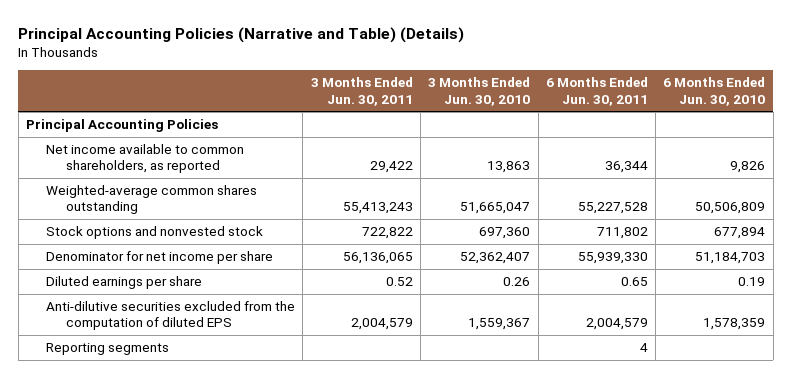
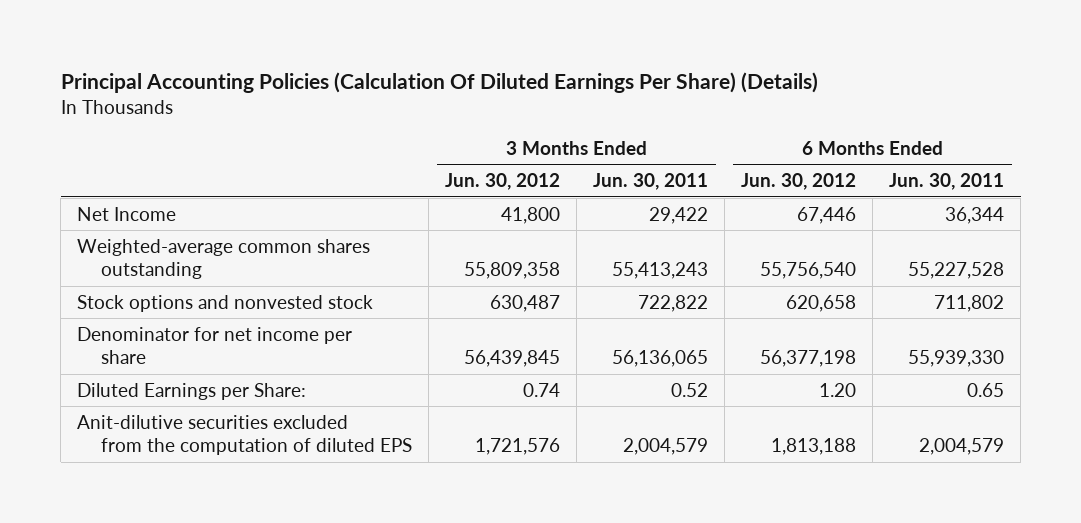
[18,26,465,43] Principal Accounting Policies (Narrative and Table) (Details) -> [60,72,818,94] Principal Accounting Policies (Calculation Of Diluted Earnings Per Share) (Details)
[428,77,531,106] 3 Months Ended Jun. 30, 2010 -> none
[663,77,766,106] 6 Months Ended Jun. 30, 2010 -> none
none -> [445,173,561,191] Jun. 30, 2012
none -> [741,173,857,191] Jun. 30, 2012
[25,119,218,133] Principal Accounting Policies -> none
[45,144,244,174] Net income available to common shareholders, as reported -> [76,206,176,221] Net Income
[45,343,169,356] Reporting segments -> none
[45,276,202,290] Diluted earnings per share -> [76,382,306,400] Diluted Earnings per Share:
[45,301,295,331] Anti-dilutive securities excluded from the computation of diluted EPS -> [76,414,413,456] Anit-dilutive securities excluded from the computation of diluted EPS

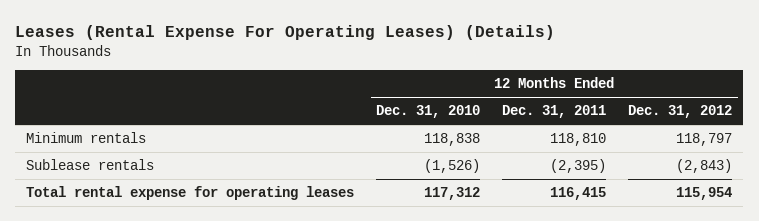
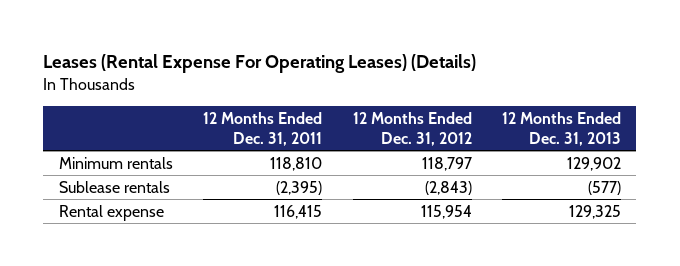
[376,105,481,119] Dec. 31, 2010 -> none
none -> [502,111,622,146] 12 Months Ended Dec. 31, 2013
[26,186,355,201] Total rental expense for operating leases -> [58,204,164,221] Rental expense

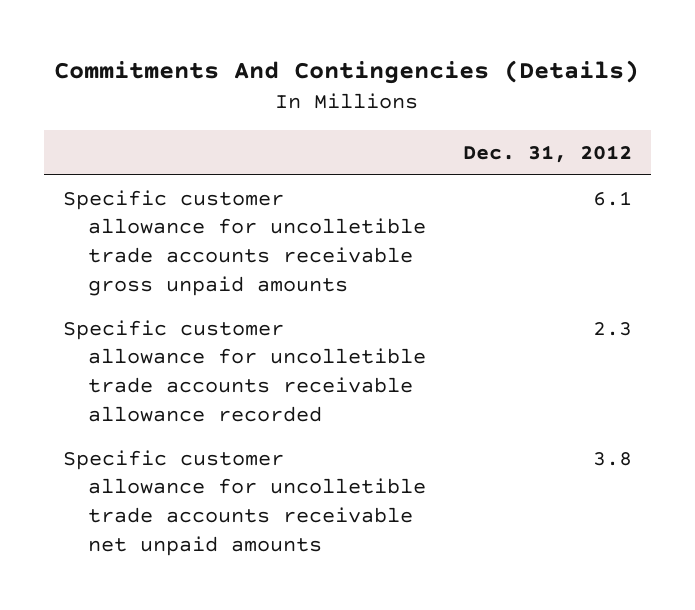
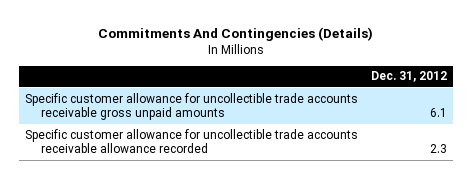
[62,449,426,556] Specific customer allowance for uncolletible trade accounts receivable net unpaid amounts -> none
[62,189,426,296] Specific customer allowance for uncolletible trade accounts receivable gross unpaid amounts -> [25,92,359,121] Specific customer allowance for uncollectible trade accounts receivable gross unpaid amounts
[62,319,426,422] Specific customer allowance for uncolletible trade accounts receivable allowance recorded -> [25,128,359,154] Specific customer allowance for uncollectible trade accounts receivable allowance recorded

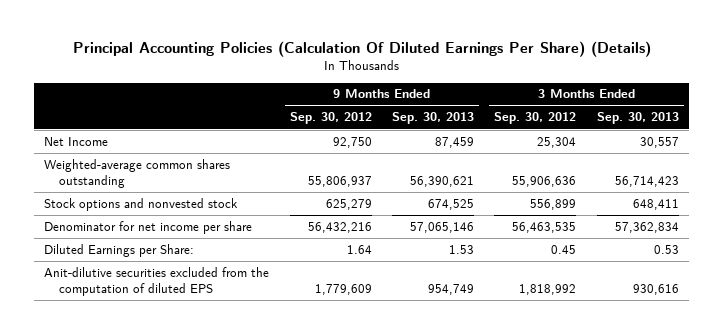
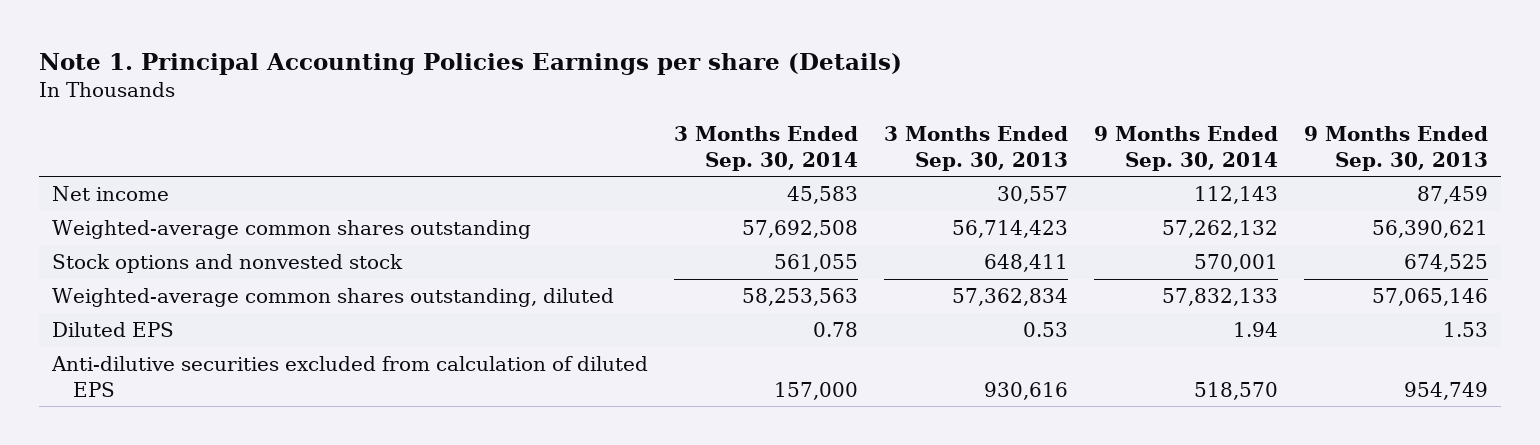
[72,41,651,58] Principal Accounting Policies (Calculation Of Diluted Earnings Per Share) (Details) -> [38,52,902,75] Note 1. Principal Accounting Policies Earnings per share (Details)
[289,112,372,125] Sep. 30, 2012 -> none
[494,112,577,125] Sep. 30, 2012 -> none
none -> [673,125,858,171] 3 Months Ended Sep. 30, 2014
none -> [1093,125,1278,171] 9 Months Ended Sep. 30, 2014
[44,136,109,146] Net Income -> [51,186,169,202] Net income
[44,220,253,234] Denominator for net income per share -> [51,288,614,308] Weighted-average common shares outstanding, diluted
[44,243,195,257] Diluted Earnings per Share: -> [51,322,174,338] Diluted EPS
[44,266,270,296] Anit-dilutive securities excluded from the computation of diluted EPS -> [50,356,648,397] Anti-dilutive securities excluded from calculation of diluted EPS

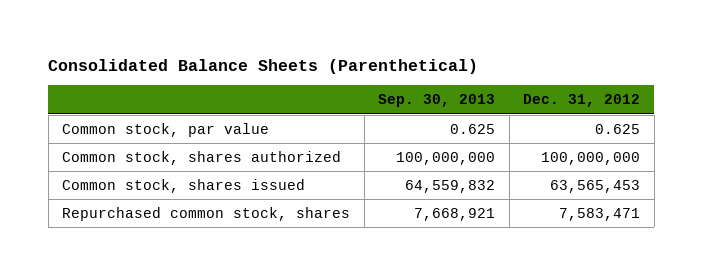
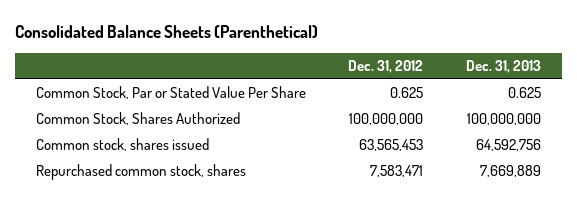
[378,94,496,108] Sep. 30, 2013 -> none
none -> [465,60,541,74] Dec. 31, 2013
[62,122,270,137] Common stock, par value -> [35,86,306,100] Common Stock, Par or Stated Value Per Share
[62,150,342,165] Common stock, shares authorized -> [35,112,240,126] Common Stock, Shares Authorized

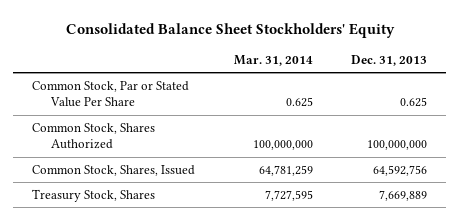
[14,24,318,38] Consolidated Balance Sheets (Parenthetical) -> [65,22,395,38] Consolidated Balance Sheet Stockholders' Equity
[348,60,424,74] Dec. 31, 2012 -> none
none -> [233,54,313,66] Mar. 31, 2014
[35,138,209,152] Common stock, shares issued -> [32,164,196,176] Common Stock, Shares, Issued
[35,164,246,181] Repurchased common stock, shares -> [32,188,156,202] Treasury Stock, Shares

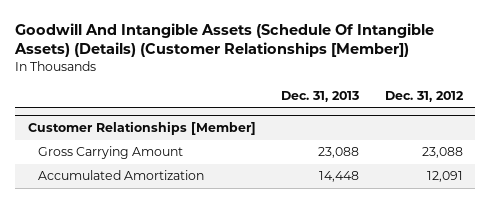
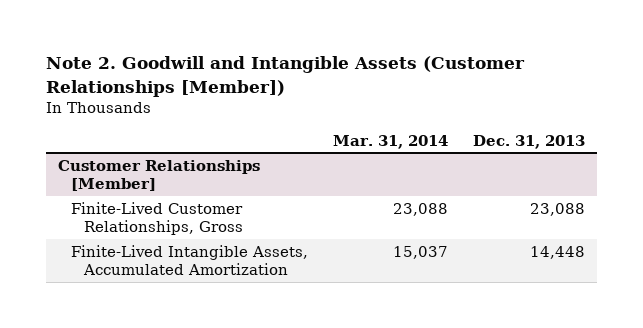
[14,22,435,58] Goodwill And Intangible Assets (Schedule Of Intangible Assets) (Details) (Customer Relationships [Member]) -> [46,56,526,97] Note 2. Goodwill and Intangible Assets (Customer Relationships [Member])
[384,90,464,102] Dec. 31, 2012 -> none
none -> [332,134,448,149] Mar. 31, 2014
[38,146,184,160] Gross Carrying Amount -> [70,201,243,236] Finite-Lived Customer Relationships, Gross
[38,170,205,181] Accumulated Amortization -> [70,244,308,276] Finite-Lived Intangible Assets, Accumulated Amortization

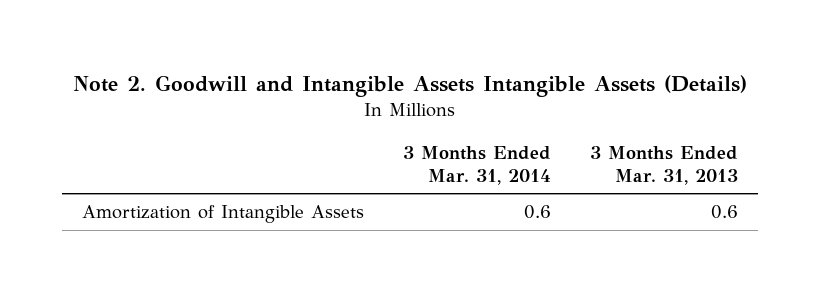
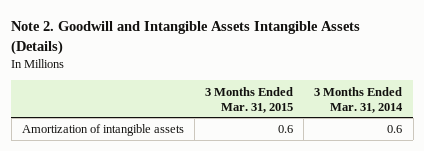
[590,146,739,185] 3 Months Ended Mar. 31, 2013 -> none
none -> [205,86,294,113] 3 Months Ended Mar. 31, 2015
[81,205,364,224] Amortization of Intangible Assets -> [21,124,184,137] Amortization of intangible assets

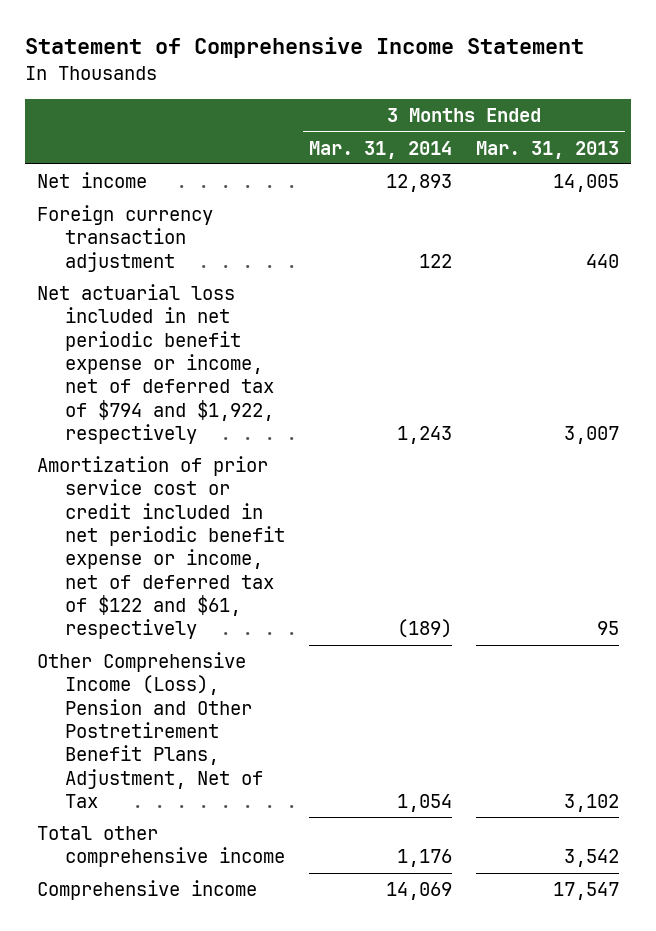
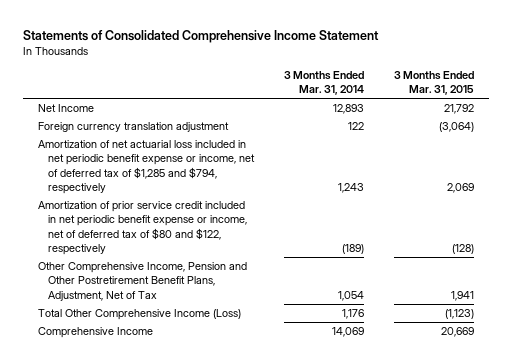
[24,37,584,59] Statement of Comprehensive Income Statement -> [22,29,379,43] Statements of Consolidated Comprehensive Income Statement
[476,140,620,159] Mar. 31, 2013 -> none
none -> [394,70,475,96] 3 Months Ended Mar. 31, 2015
[36,172,147,189] Net income -> [37,103,94,112] Net Income
[36,205,213,272] Foreign currency transaction adjustment -> [37,121,229,132] Foreign currency translation adjustment
[36,284,274,444] Net actuarial loss included in net periodic benefit expense or income, net of deferred tax of $794 and $1,922, respectively -> [37,139,255,195] Amortization of net actuarial loss included in net periodic benefit expense or income, net of deferred tax of $1,285 and $794, respectively
[36,456,285,640] Amortization of prior service cost or credit included in net periodic benefit expense or income, net of deferred tax of $122 and $61, respectively -> [37,200,247,256] Amortization of prior service credit included in net periodic benefit expense or income, net of deferred tax of $80 and $122, respectively
[36,652,263,808] Other Comprehensive Income (Loss), Pension and Other Postretirement Benefit Plans, Adjustment, Net of Tax -> [37,261,247,301] Other Comprehensive Income, Pension and Other Postretirement Benefit Plans, Adjustment, Net of Tax
[36,826,285,868] Total other comprehensive income -> [37,308,241,320] Total Other Comprehensive Income (Loss)
[36,880,257,901] Comprehensive income -> [37,326,153,338] Comprehensive Income

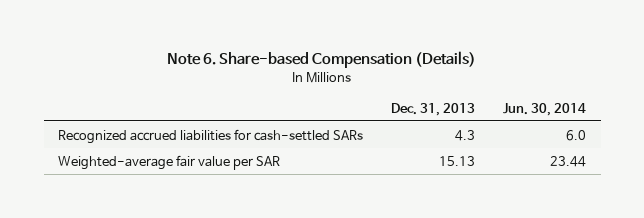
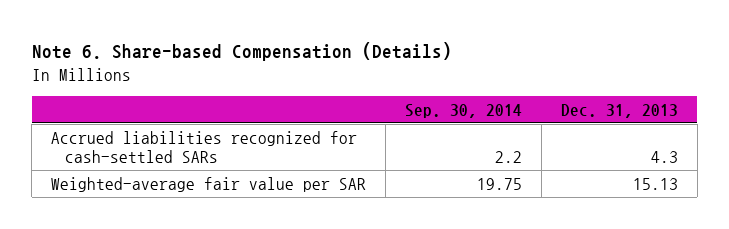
[503,102,587,116] Jun. 30, 2014 -> none
none -> [404,103,522,118] Sep. 30, 2014
[58,128,364,144] Recognized accrued liabilities for cash-settled SARs -> [50,130,357,163] Accrued liabilities recognized for cash-settled SARs

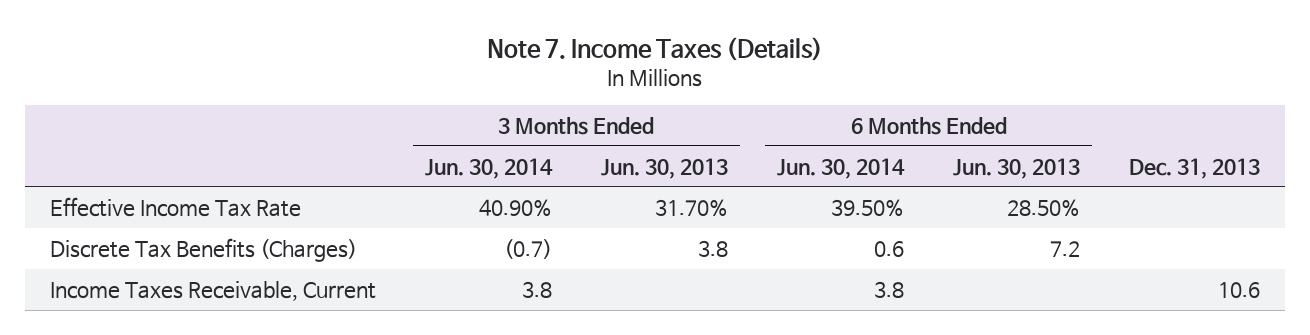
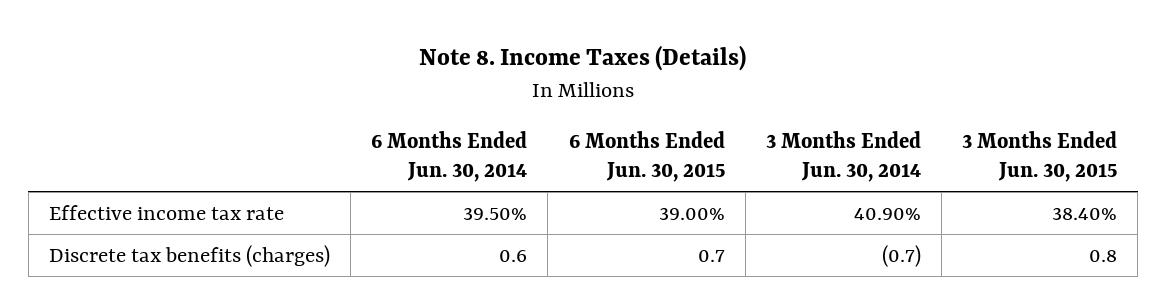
[487,37,824,62] Note 7. Income Taxes (Details) -> [419,44,747,71] Note 8. Income Taxes (Details)
[601,157,729,179] Jun. 30, 2013 -> none
[953,157,1081,179] Jun. 30, 2013 -> none
[1129,157,1261,179] Dec. 31, 2013 -> none
none -> [568,130,725,182] 6 Months Ended Jun. 30, 2015
none -> [962,130,1118,182] 3 Months Ended Jun. 30, 2015
[49,280,376,301] Income Taxes Receivable, Current -> none
[49,196,301,217] Effective Income Tax Rate -> [48,204,284,220] Effective income tax rate
[49,237,357,262] Discrete Tax Benefits (Charges) -> [48,244,330,267] Discrete tax benefits (charges)

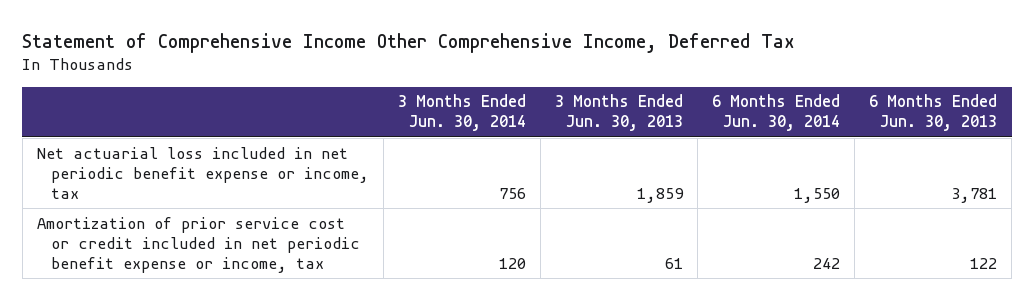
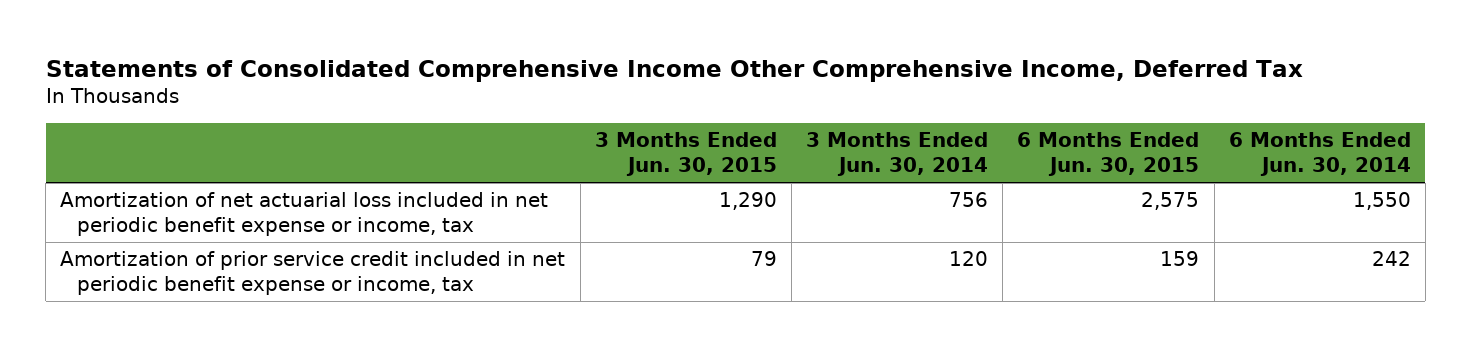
[22,32,796,53] Statement of Comprehensive Income Other Comprehensive Income, Deferred Tax -> [45,59,1303,82] Statements of Consolidated Comprehensive Income Other Comprehensive Income, Deferred Tax
[555,94,684,132] 3 Months Ended Jun. 30, 2013 -> none
[869,94,998,132] 6 Months Ended Jun. 30, 2013 -> none
none -> [594,132,777,177] 3 Months Ended Jun. 30, 2015
none -> [1017,132,1200,177] 6 Months Ended Jun. 30, 2015
[36,146,370,200] Net actuarial loss included in net periodic benefit expense or income, tax -> [60,192,549,237] Amortization of net actuarial loss included in net periodic benefit expense or income, tax
[36,216,361,274] Amortization of prior service cost or credit included in net periodic benefit expense or income, tax -> [60,251,566,296] Amortization of prior service credit included in net periodic benefit expense or income, tax

